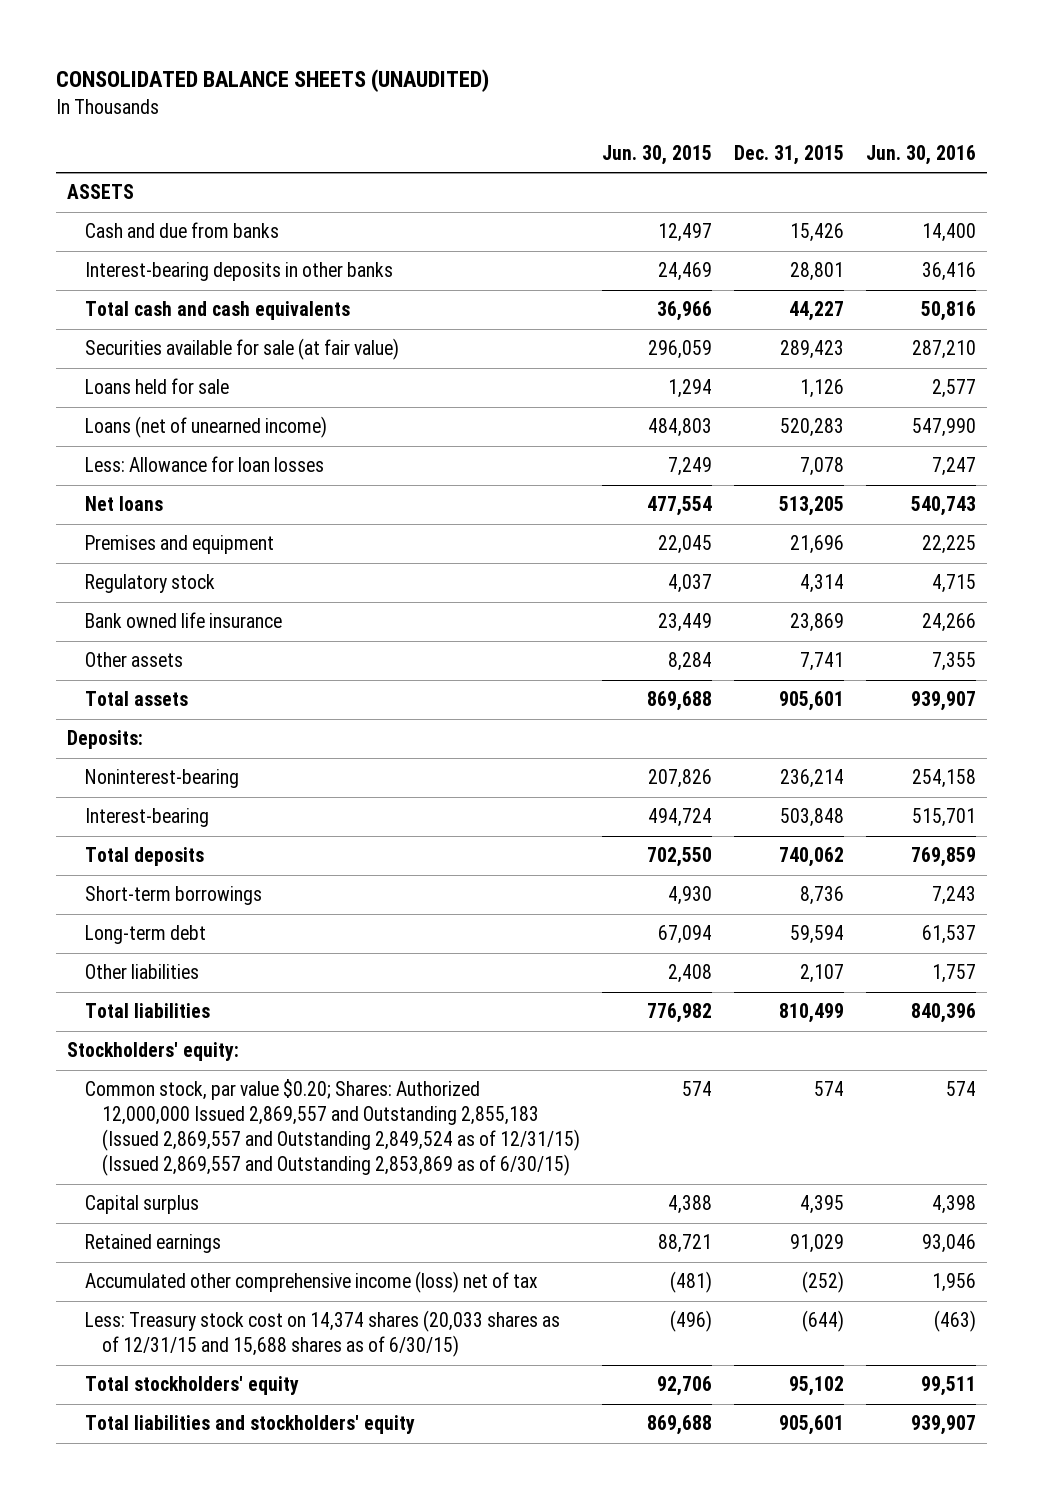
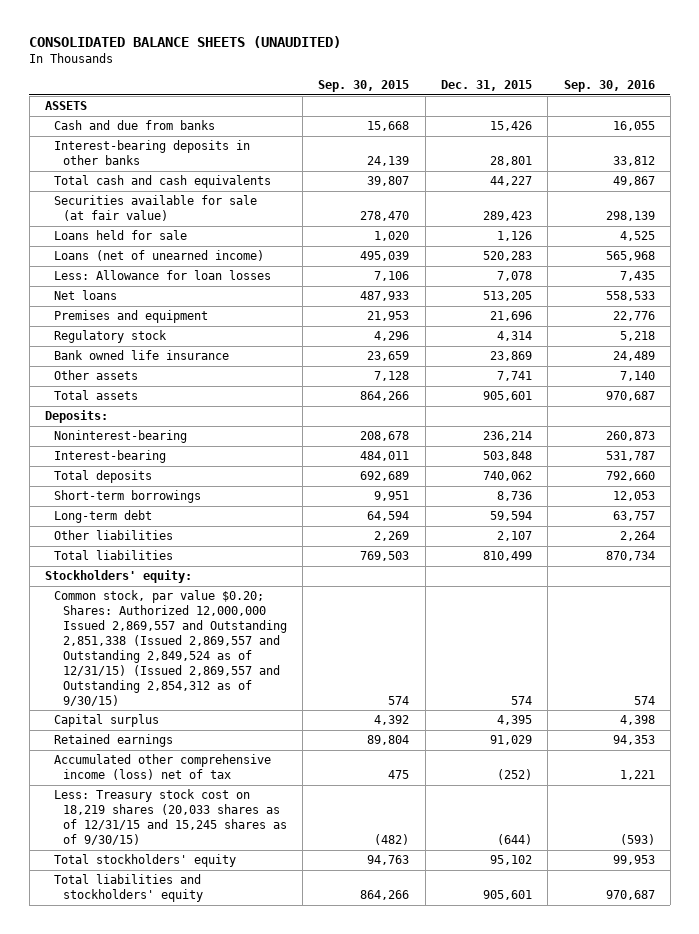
[602,144,713,165] Jun. 30, 2015 -> none
[865,144,976,165] Jun. 30, 2016 -> none
none -> [318,80,410,93] Sep. 30, 2015
none -> [563,80,655,93] Sep. 30, 2016
[84,1079,581,1177] Common stock, par value $0.20; Shares: Authorized 12,000,000 Issued 2,869,557 and Outstanding 2,855,183 (Issued 2,869,557 and Outstanding 2,849,524 as of 12/31/15) (Issued 2,869,557 and Outstanding 2,853,869 as of 6/30/15) -> [53,590,287,706] Common stock, par value $0.20; Shares: Authorized 12,000,000 Issued 2,869,557 and Outstanding 2,851,338 (Issued 2,869,557 and Outstanding 2,849,524 as of 12/31/15) (Issued 2,869,557 and Outstanding 2,854,312 as of 9/30/15)
[84,1310,560,1358] Less: Treasury stock cost on 14,374 shares (20,033 shares as of 12/31/15 and 15,688 shares as of 6/30/15) -> [53,789,287,845] Less: Treasury stock cost on 18,219 shares (20,033 shares as of 12/31/15 and 15,245 shares as of 9/30/15)

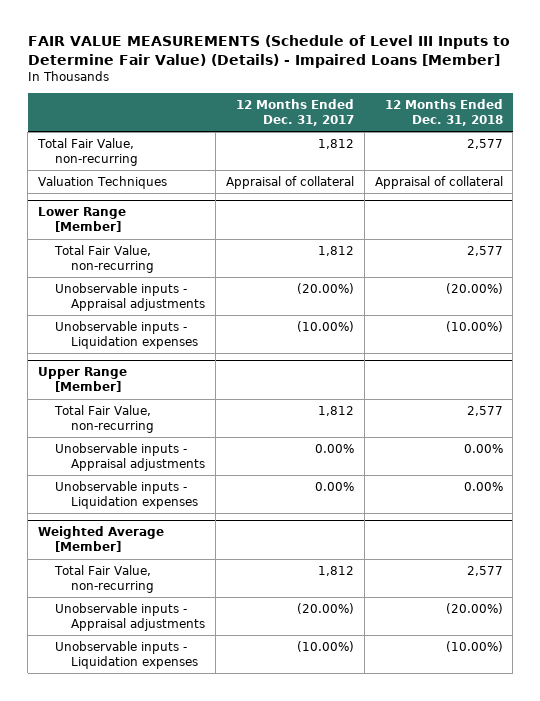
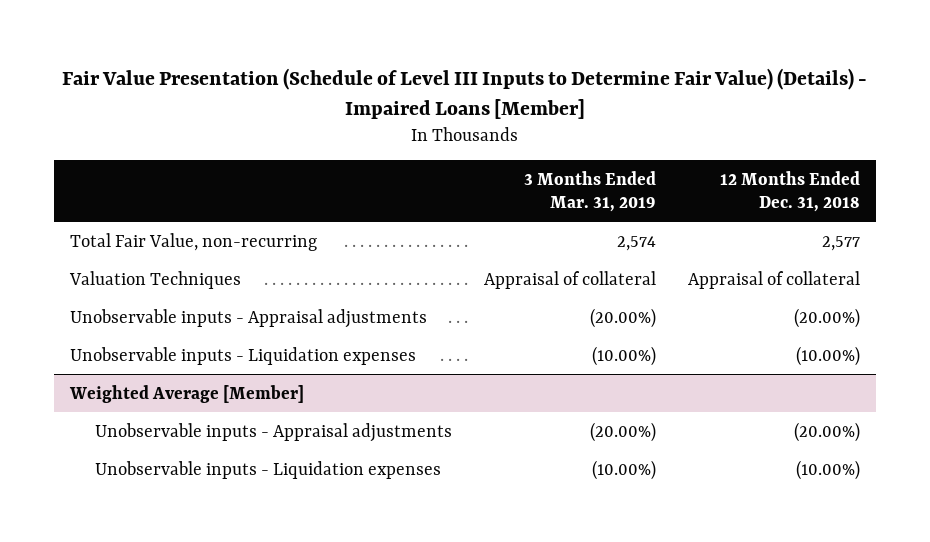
[27,35,510,68] FAIR VALUE MEASUREMENTS (Schedule of Level III Inputs to Determine Fair Value) (Details) - Impaired Loans [Member] -> [62,67,868,119] Fair Value Presentation (Schedule of Level III Inputs to Determine Fair Value) (Details) - Impaired Loans [Member]
[236,99,355,127] 12 Months Ended Dec. 31, 2017 -> none
none -> [523,171,656,212] 3 Months Ended Mar. 31, 2019
[37,207,126,233] Lower Range [Member] -> none
[53,244,155,273] Total Fair Value, non-recurring -> none
[37,367,127,393] Upper Range [Member] -> none
[53,404,155,433] Total Fair Value, non-recurring -> none
[54,442,206,471] Unobservable inputs - Appraisal adjustments -> none
[54,480,199,509] Unobservable inputs - Liquidation expenses -> none
[53,564,155,593] Total Fair Value, non-recurring -> none

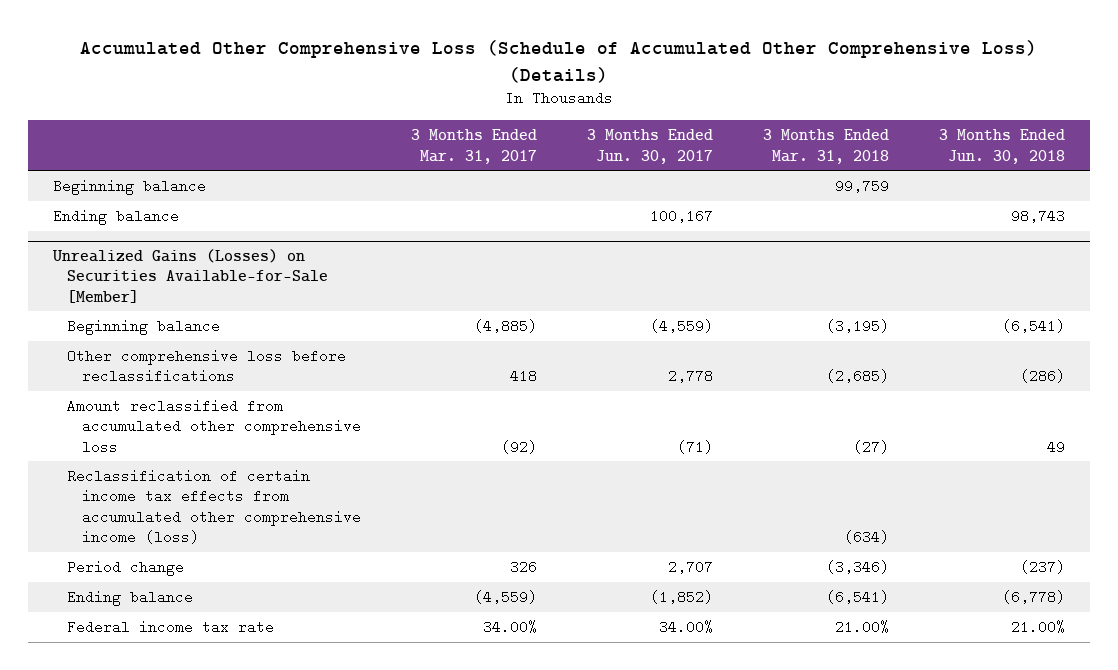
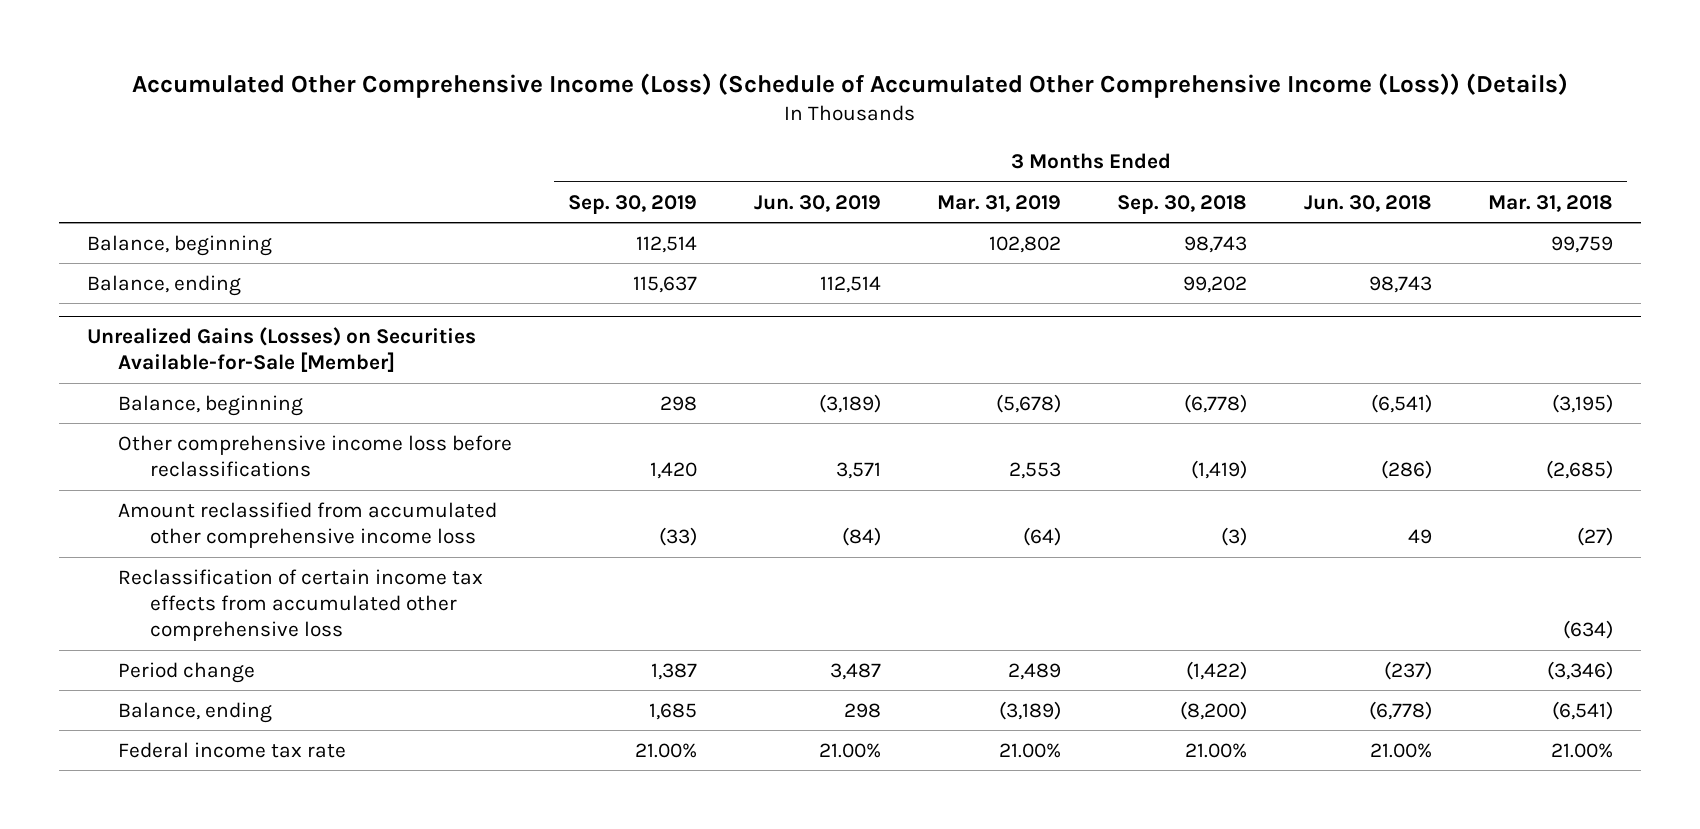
[79,40,1037,83] Accumulated Other Comprehensive Loss (Schedule of Accumulated Other Comprehensive Loss) (Details) -> [131,72,1568,98] Accumulated Other Comprehensive Income (Loss) (Schedule of Accumulated Other Comprehensive Income (Loss)) (Details)
[410,129,537,164] 3 Months Ended Mar. 31, 2017 -> none
[586,129,713,164] 3 Months Ended Jun. 30, 2017 -> none
none -> [568,194,698,214] Sep. 30, 2019
none -> [753,194,881,212] Jun. 30, 2019
none -> [937,194,1062,212] Mar. 31, 2019
none -> [1117,194,1248,214] Sep. 30, 2018
[52,178,206,195] Beginning balance -> [86,234,272,256] Balance, beginning
[52,208,179,225] Ending balance -> [86,274,241,296] Balance, ending
[67,318,221,335] Beginning balance -> [118,394,304,416] Balance, beginning
[67,348,347,384] Other comprehensive loss before reclassifications -> [118,434,513,478] Other comprehensive income loss before reclassifications
[67,398,361,452] Amount reclassified from accumulated other comprehensive loss -> [118,501,498,549] Amount reclassified from accumulated other comprehensive income loss
[67,468,361,544] Reclassification of certain income tax effects from accumulated other comprehensive income (loss) -> [118,568,484,642] Reclassification of certain income tax effects from accumulated other comprehensive loss
[67,589,194,606] Ending balance -> [118,701,273,723] Balance, ending

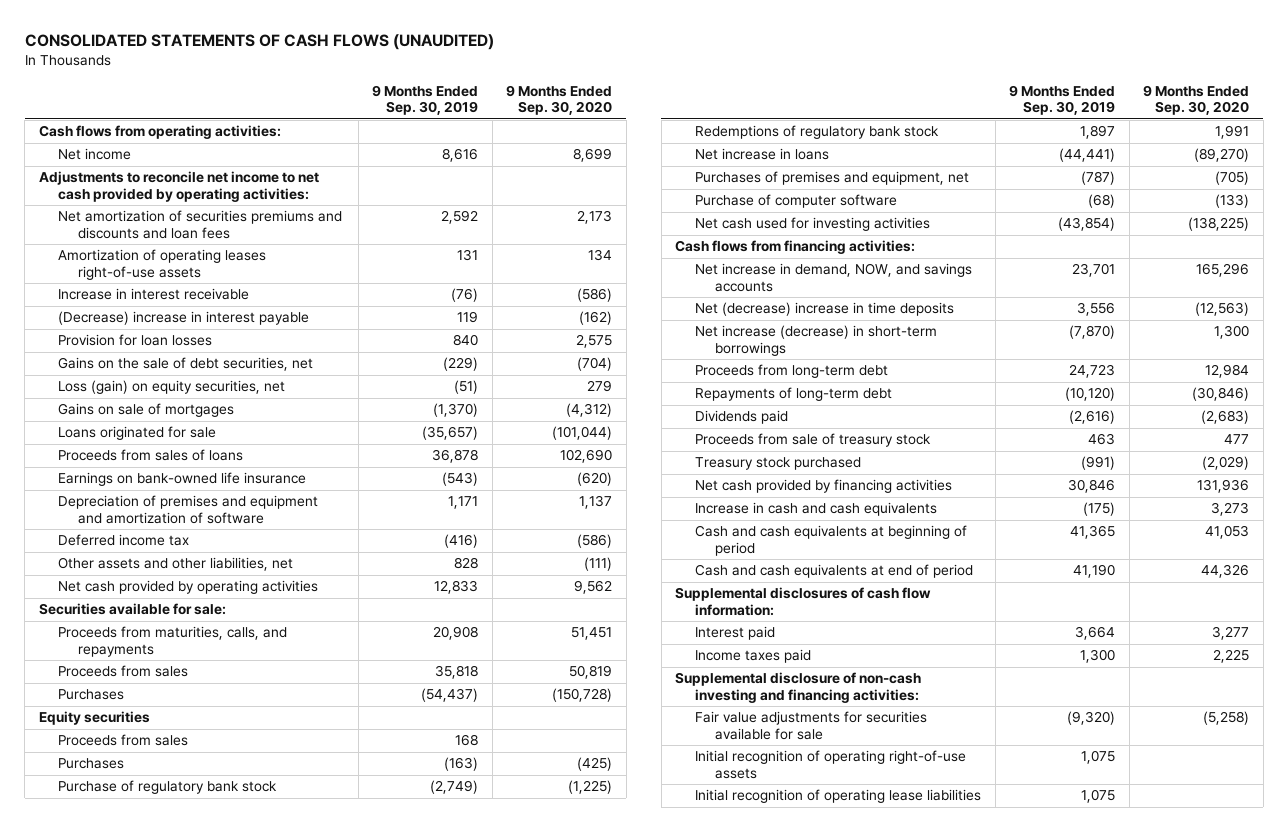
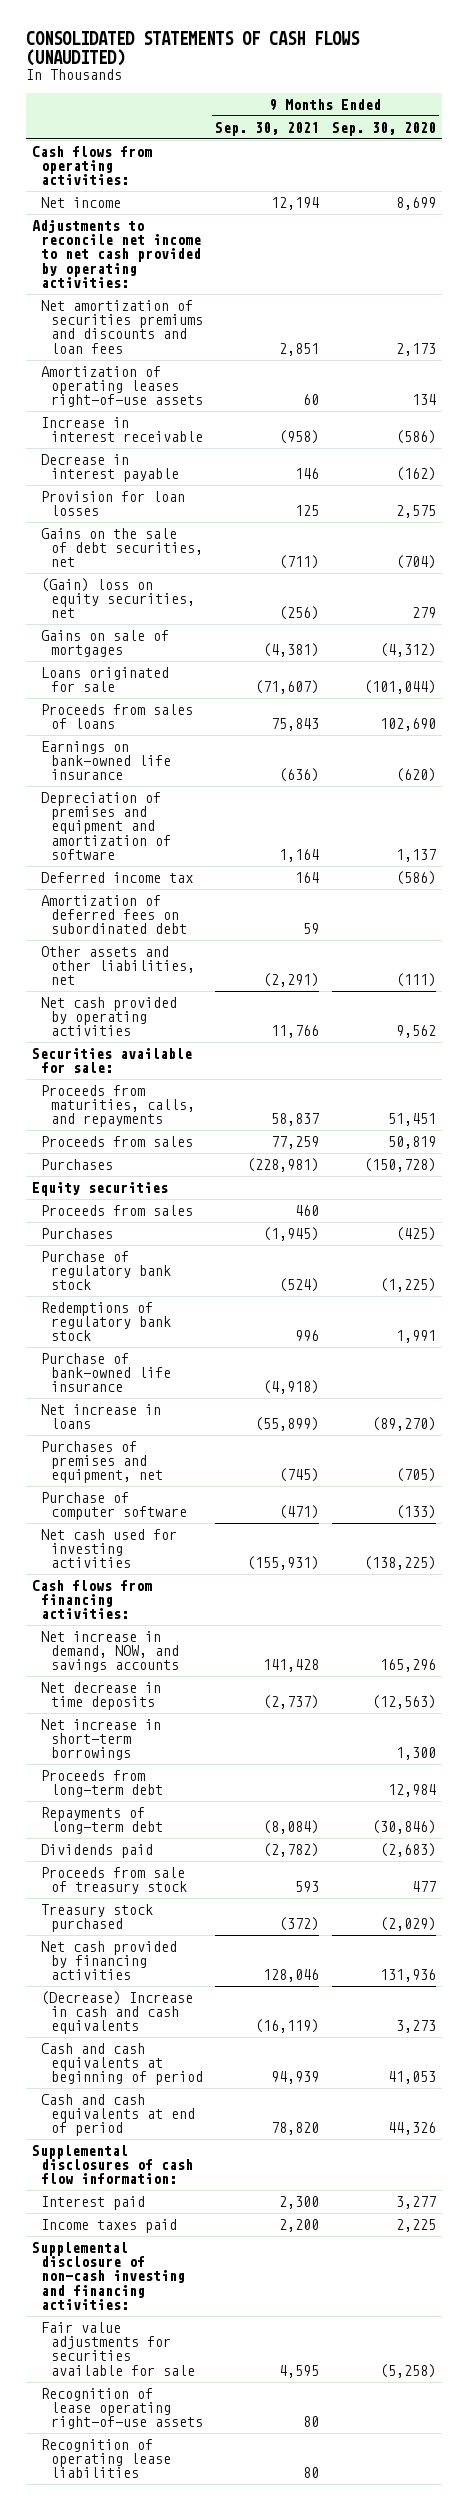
[372,84,479,116] 9 Months Ended Sep. 30, 2019 -> none
none -> [215,121,320,136] Sep. 30, 2021
[58,311,310,326] (Decrease) increase in interest payable -> [41,454,179,483] Decrease in interest payable
[58,380,286,395] Loss (gain) on equity securities, net -> [41,578,195,619] (Gain) loss on equity securities, net
none -> [41,895,187,935] Amortization of deferred fees on subordinated debt
none -> [41,1353,171,1393] Purchase of bank-owned life insurance
[695,302,955,317] Net (decrease) increase in time deposits -> [41,1682,162,1711] Net decrease in time deposits
[695,325,938,356] Net increase (decrease) in short-term borrowings -> [41,1719,162,1761] Net increase in short-term borrowings
[695,502,938,517] Increase in cash and cash equivalents -> [41,1991,194,2035] (Decrease) Increase in cash and cash equivalents
[695,750,967,779] Initial recognition of operating right-of-use assets -> [41,2388,203,2430] Recognition of lease operating right-of-use assets
[695,789,982,804] Initial recognition of operating lease liabilities -> [41,2439,171,2479] Recognition of operating lease liabilities

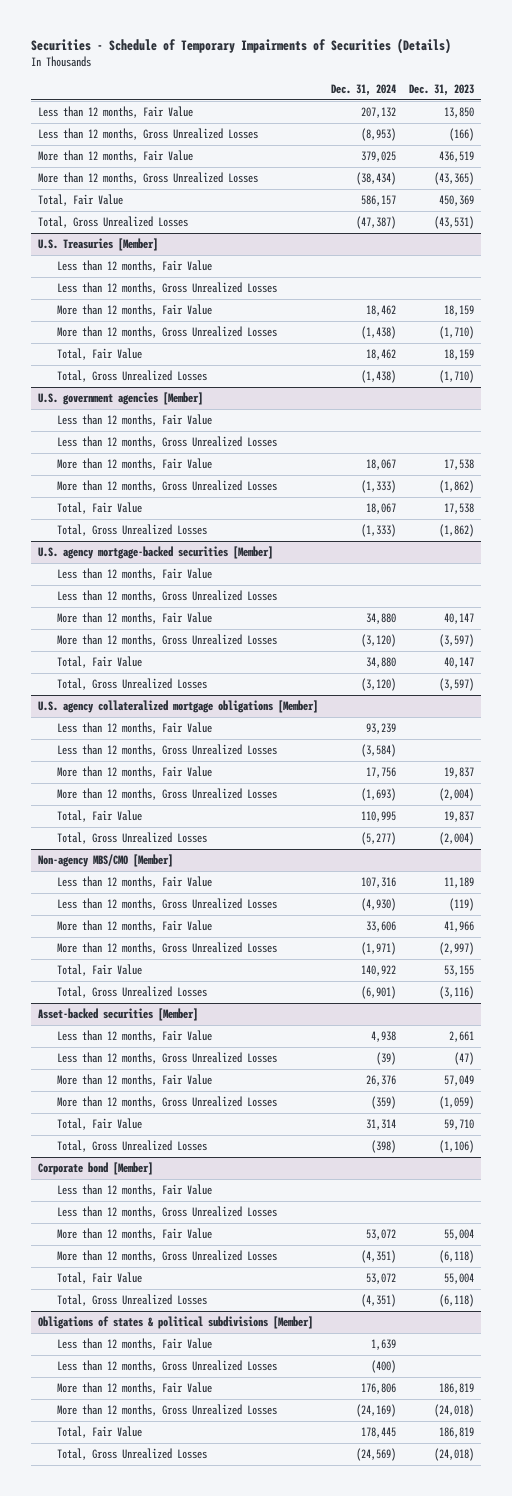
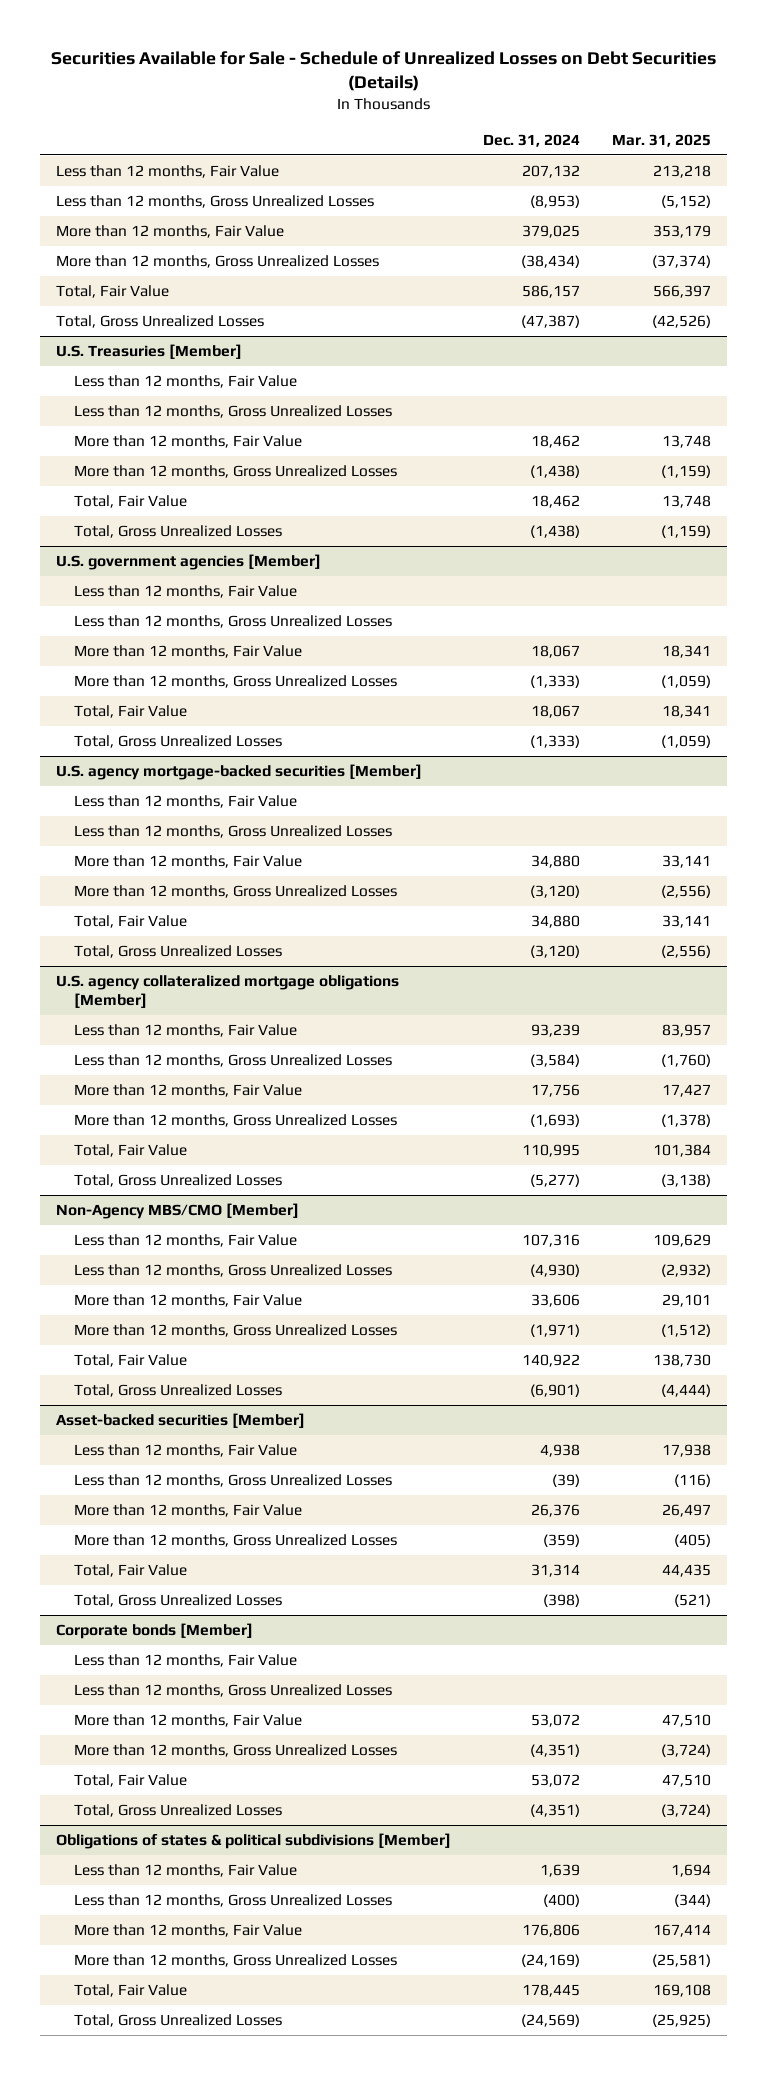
[31,37,452,54] Securities - Schedule of Temporary Impairments of Securities (Details) -> [50,50,716,91] Securities Available for Sale - Schedule of Unrealized Losses on Debt Securities (Details)
[409,83,475,96] Dec. 31, 2023 -> none
none -> [612,133,712,147] Mar. 31, 2025
[37,854,173,868] Non-agency MBS/CMO [Member] -> [55,1203,299,1220] Non-Agency MBS/CMO [Member]
[37,1162,153,1176] Corporate bond [Member] -> [55,1623,253,1640] Corporate bonds [Member]

